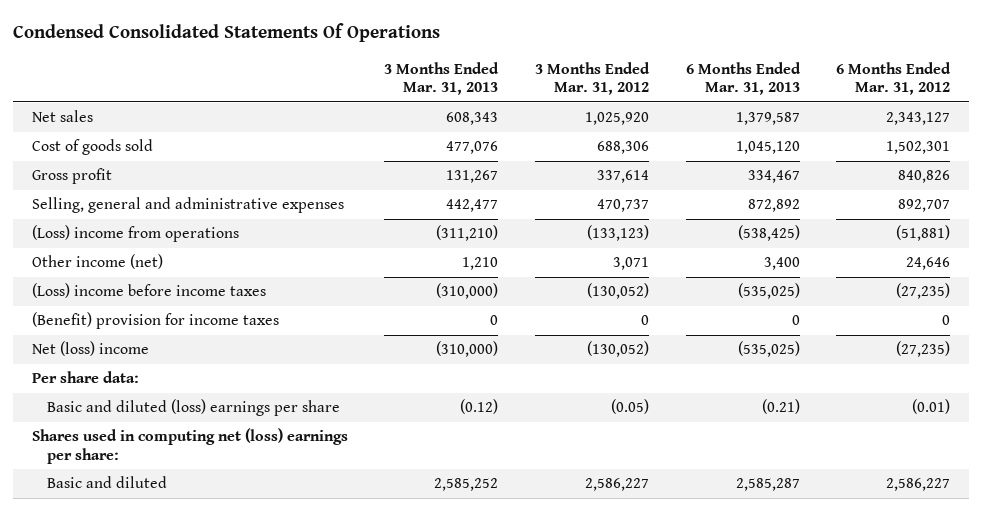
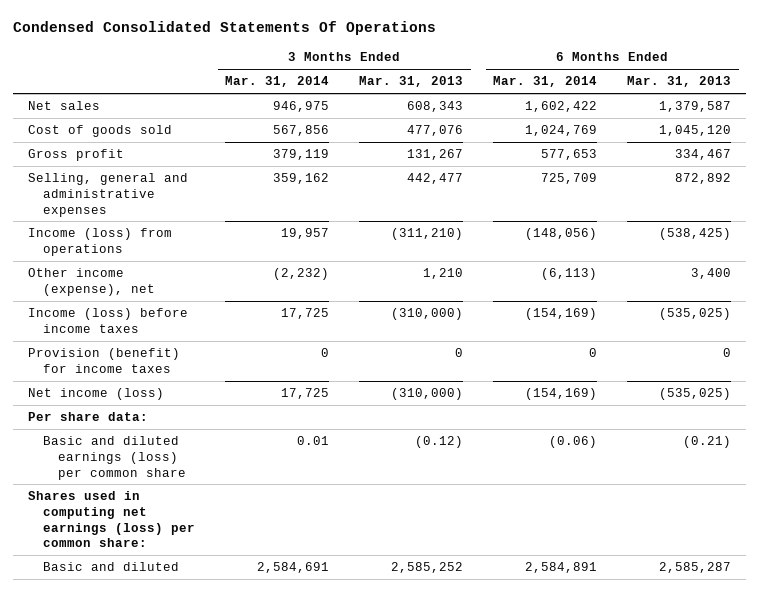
[535,61,651,96] 3 Months Ended Mar. 31, 2012 -> none
[836,61,952,96] 6 Months Ended Mar. 31, 2012 -> none
none -> [225,76,330,88] Mar. 31, 2014
none -> [493,76,598,88] Mar. 31, 2014
[31,225,239,243] (Loss) income from operations -> [27,228,172,256] Income (loss) from operations
[31,254,163,270] Other income (net) -> [27,268,156,296] Other income (expense), net
[31,283,266,299] (Loss) income before income taxes -> [27,308,188,333] Income (loss) before income taxes
[31,312,279,330] (Benefit) provision for income taxes -> [27,348,180,373] Provision (benefit) for income taxes
[31,341,149,357] Net (loss) income -> [27,388,164,401] Net income (loss)
[47,399,341,417] Basic and diluted (loss) earnings per share -> [43,436,187,480] Basic and diluted earnings (loss) per common share
[31,428,348,464] Shares used in computing net (loss) earnings per share: -> [27,491,196,548] Shares used in computing net earnings (loss) per common share:

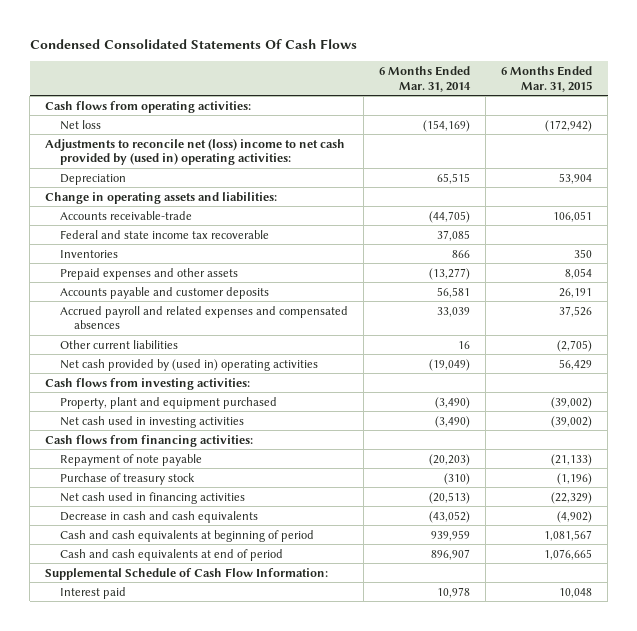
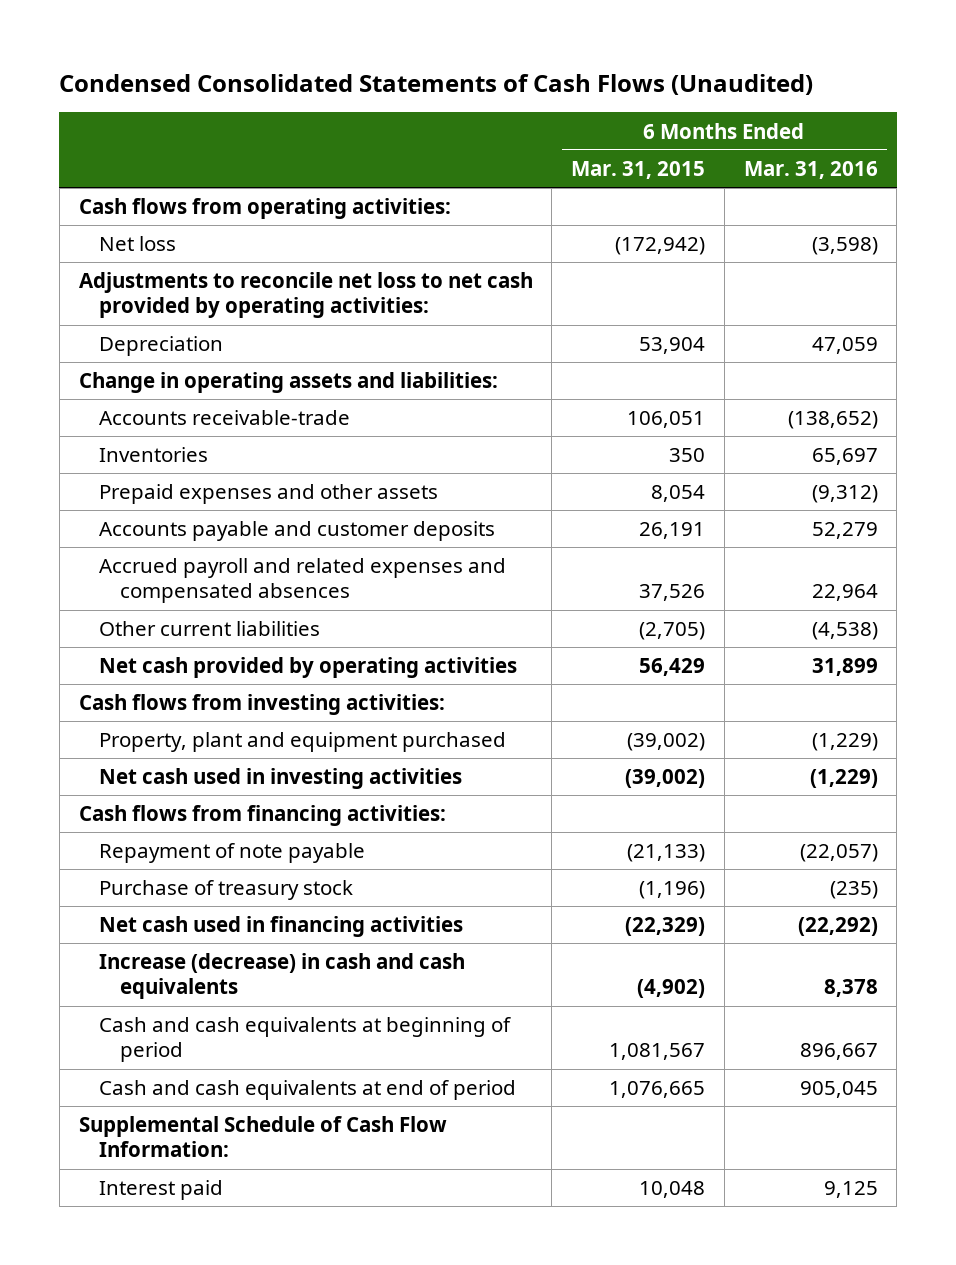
[29,38,357,49] Condensed Consolidated Statements Of Cash Flows -> [59,73,814,95] Condensed Consolidated Statements of Cash Flows (Unaudited)
[378,65,471,92] 6 Months Ended Mar. 31, 2014 -> none
none -> [743,160,878,179] Mar. 31, 2016
[45,138,346,166] Adjustments to reconcile net (loss) income to net cash provided by (used in) operating activities: -> [78,272,533,319] Adjustments to reconcile net loss to net cash provided by operating activities:
[59,229,269,239] Federal and state income tax recoverable -> none
[59,358,318,371] Net cash provided by (used in) operating activities -> [99,657,518,679] Net cash provided by operating activities
[59,510,258,523] Decrease in cash and cash equivalents -> [99,953,466,1000] Increase (decrease) in cash and cash equivalents

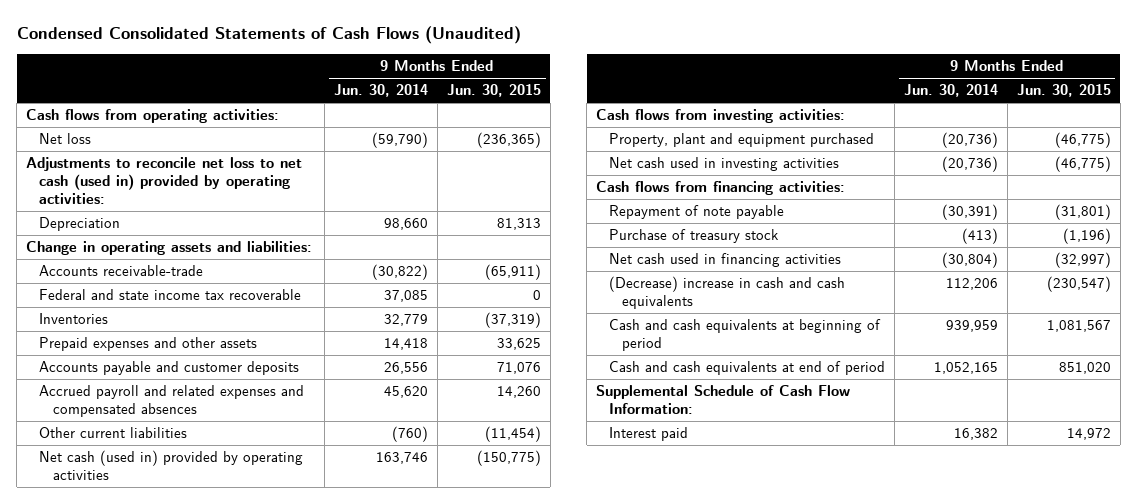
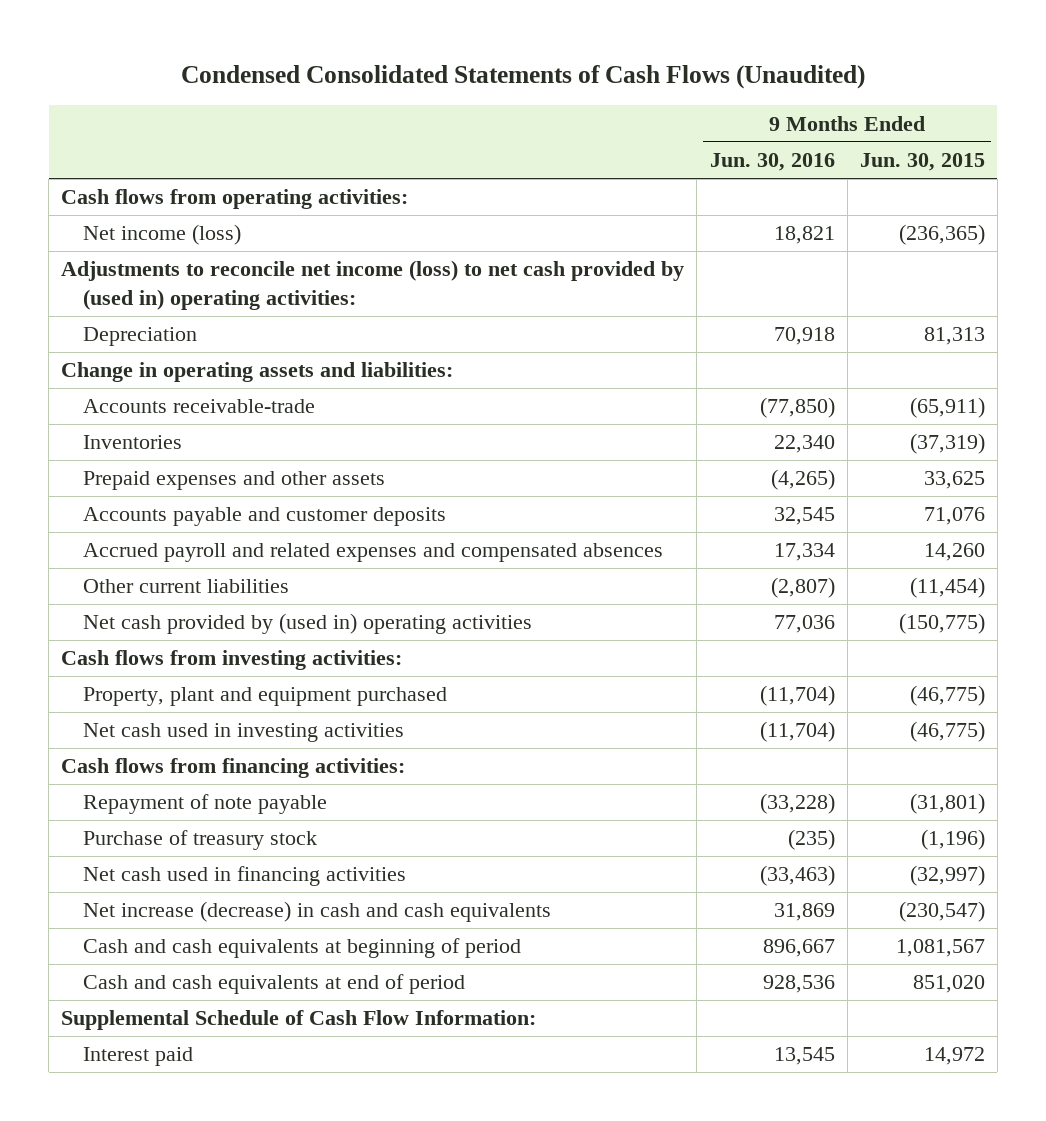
[334,84,429,98] Jun. 30, 2014 -> none
none -> [709,153,835,172] Jun. 30, 2016
[39,133,92,145] Net loss -> [83,224,242,246] Net income (loss)
[26,157,303,205] Adjustments to reconcile net loss to net cash (used in) provided by operating activities: -> [61,260,685,311] Adjustments to reconcile net income (loss) to net cash provided by (used in) operating activities:
[39,289,302,301] Federal and state income tax recoverable -> none
[39,450,304,481] Net cash (used in) provided by operating activities -> [83,613,533,635] Net cash provided by (used in) operating activities
[609,276,846,310] (Decrease) increase in cash and cash equivalents -> [83,901,552,923] Net increase (decrease) in cash and cash equivalents

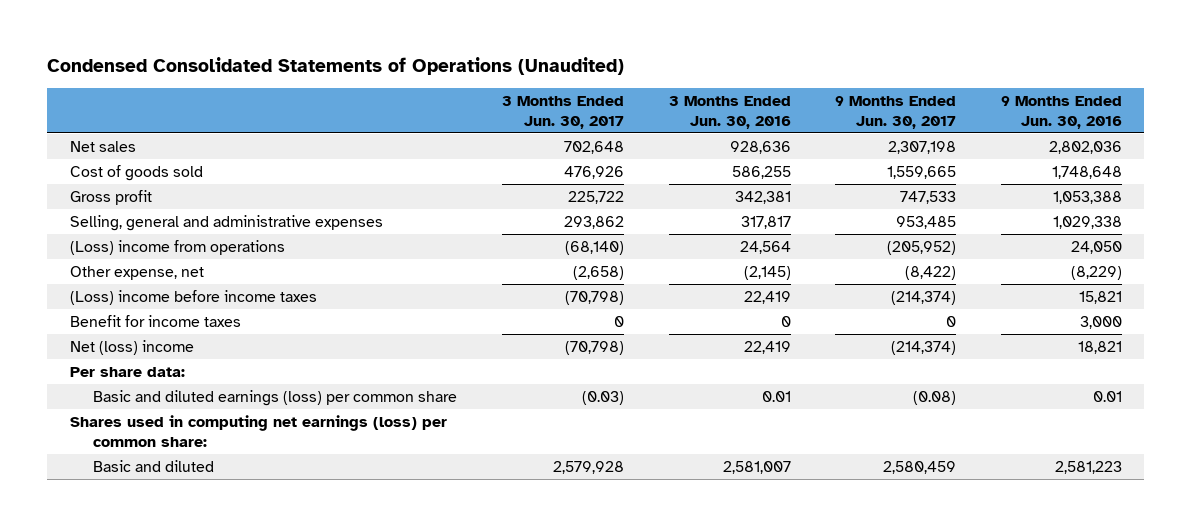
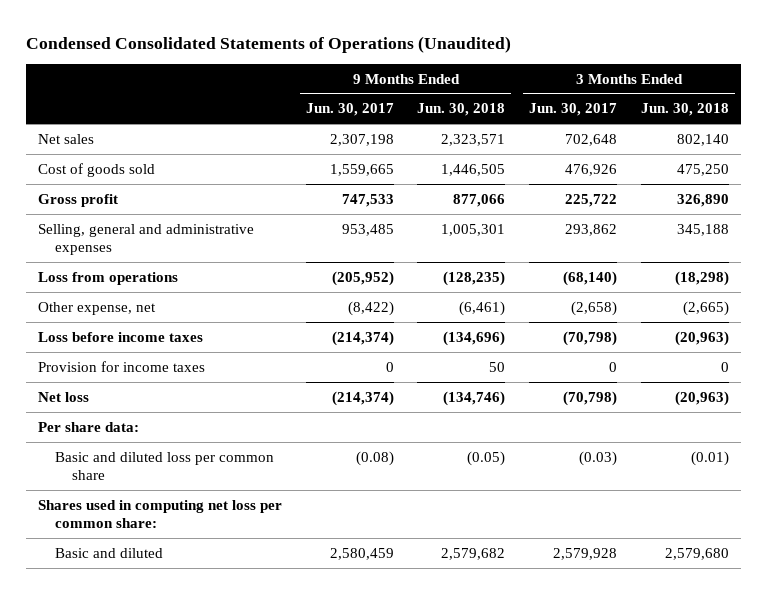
[668,96,791,129] 3 Months Ended Jun. 30, 2016 -> none
[1000,96,1122,129] 9 Months Ended Jun. 30, 2016 -> none
none -> [417,103,506,117] Jun. 30, 2018
none -> [641,103,730,117] Jun. 30, 2018
[69,240,285,256] (Loss) income from operations -> [37,271,178,285] Loss from operations
[69,290,317,306] (Loss) income before income taxes -> [37,331,203,342] Loss before income taxes
[69,315,241,328] Benefit for income taxes -> [37,360,205,372] Provision for income taxes
[69,340,194,356] Net (loss) income -> [37,391,89,402] Net loss
[93,390,458,407] Basic and diluted earnings (loss) per common share -> [55,451,275,480] Basic and diluted loss per common share
[69,415,447,447] Shares used in computing net earnings (loss) per common share: -> [37,499,282,528] Shares used in computing net loss per common share:

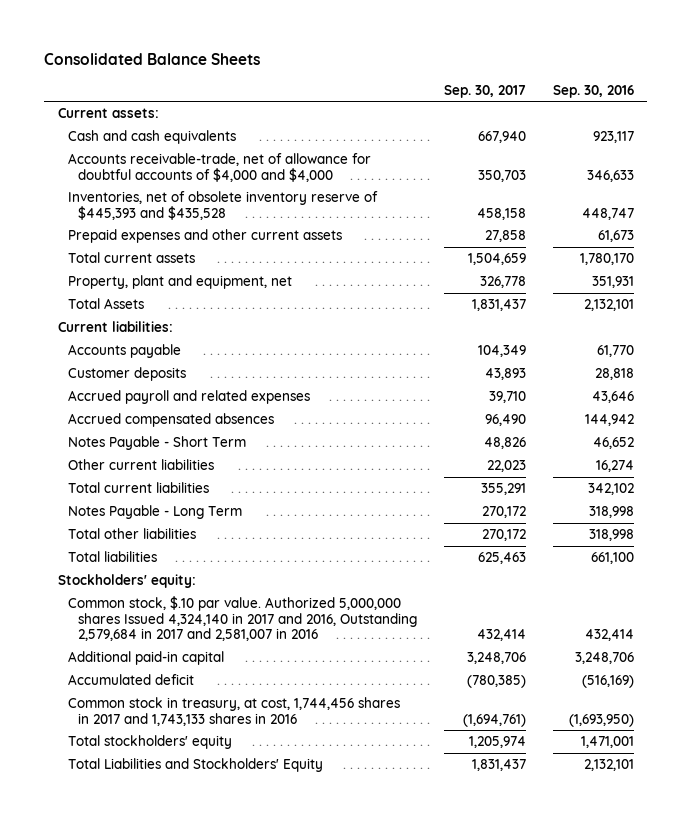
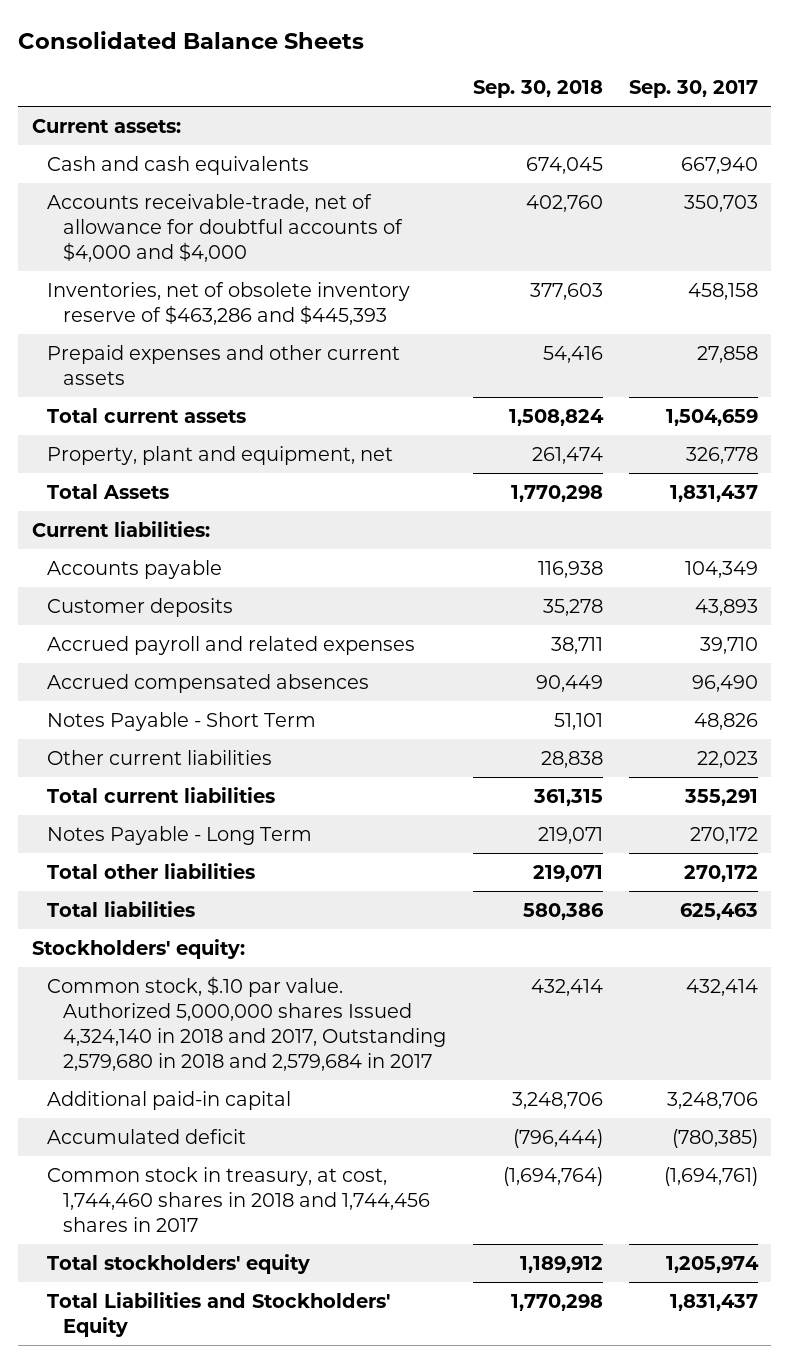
[552,84,634,98] Sep. 30, 2016 -> none
none -> [472,79,603,98] Sep. 30, 2018
[67,191,378,220] Inventories, net of obsolete inventory reserve of $445,393 and $435,528 -> [47,281,411,325] Inventories, net of obsolete inventory reserve of $463,286 and $445,393
[67,596,417,641] Common stock, $.10 par value. Authorized 5,000,000 shares Issued 4,324,140 in 2017 and 2016, Outstanding 2,579,684 in 2017 and 2,581,007 in 2016 -> [47,975,447,1072] Common stock, $.10 par value. Authorized 5,000,000 shares Issued 4,324,140 in 2018 and 2017, Outstanding 2,579,680 in 2018 and 2,579,684 in 2017
[67,697,400,726] Common stock in treasury, at cost, 1,744,456 shares in 2017 and 1,743,133 shares in 2016 -> [47,1166,431,1233] Common stock in treasury, at cost, 1,744,460 shares in 2018 and 1,744,456 shares in 2017

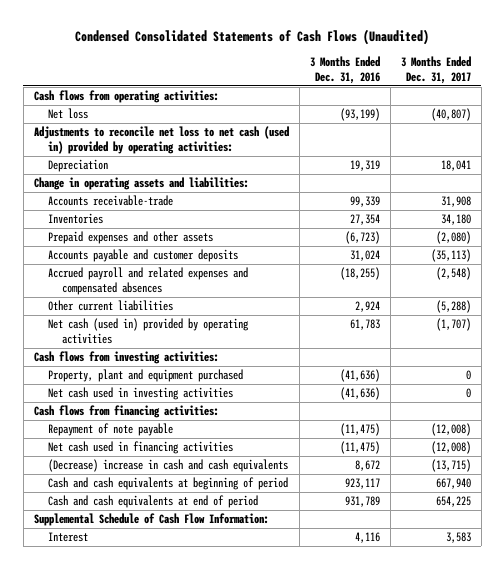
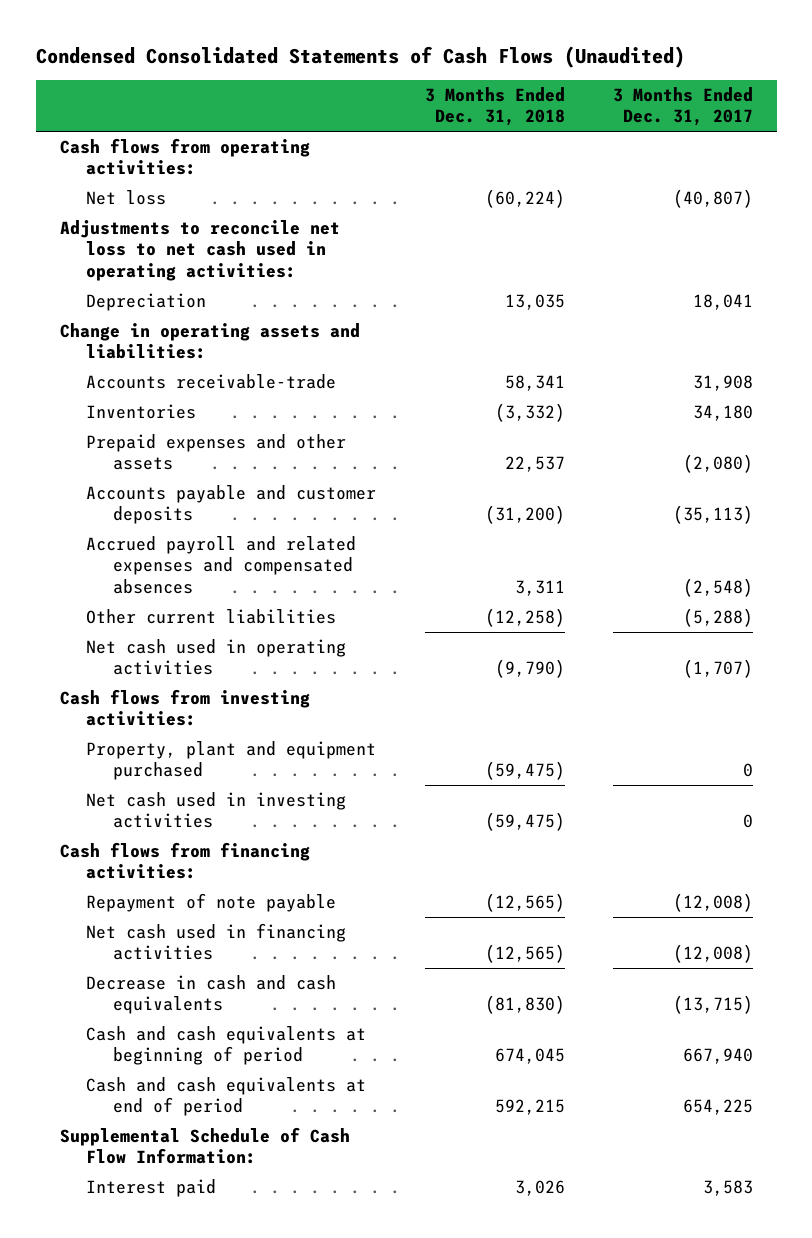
[309,56,380,85] 3 Months Ended Dec. 31, 2016 -> none
none -> [424,86,565,127] 3 Months Ended Dec. 31, 2018
[33,126,289,154] Adjustments to reconcile net loss to net cash (used in) provided by operating activities: -> [59,219,340,282] Adjustments to reconcile net loss to net cash used in operating activities:
[47,318,249,344] Net cash (used in) provided by operating activities -> [86,638,347,676] Net cash used in operating activities
[47,459,288,473] (Decrease) increase in cash and cash equivalents -> [86,974,337,1015] Decrease in cash and cash equivalents
[47,532,88,543] Interest -> [86,1178,217,1197] Interest paid

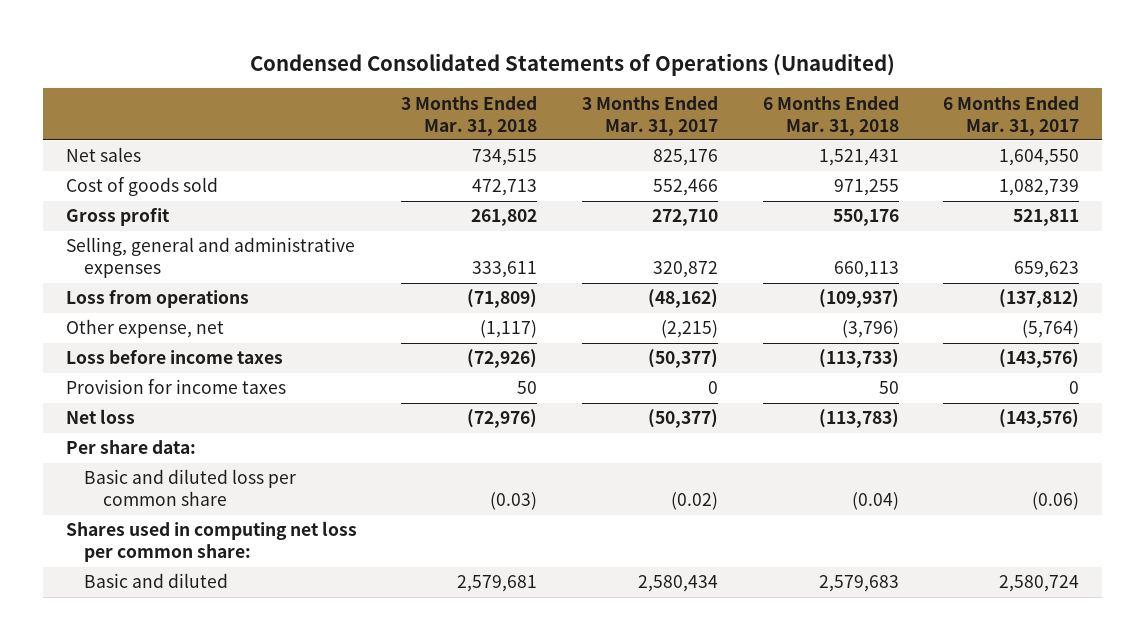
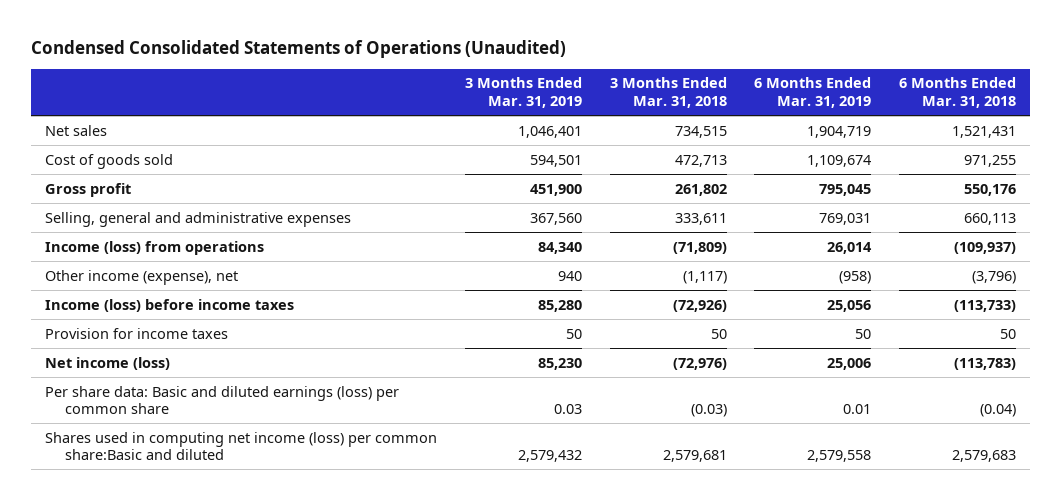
[582,95,719,136] 3 Months Ended Mar. 31, 2017 -> none
[943,95,1080,136] 6 Months Ended Mar. 31, 2017 -> none
none -> [464,77,582,109] 3 Months Ended Mar. 31, 2019
none -> [754,77,872,109] 6 Months Ended Mar. 31, 2019
[65,289,249,309] Loss from operations -> [45,240,265,255] Income (loss) from operations
[65,319,224,339] Other expense, net -> [45,269,239,285] Other income (expense), net
[65,349,283,365] Loss before income taxes -> [45,298,295,312] Income (loss) before income taxes
[65,440,196,455] Per share data: -> none
[65,521,357,563] Shares used in computing net loss per common share: -> none
[65,409,135,425] Net loss -> [45,356,171,370] Net income (loss)
[84,469,297,507] Basic and diluted loss per common share -> [45,385,400,415] Per share data: Basic and diluted earnings (loss) per common share
[84,573,229,589] Basic and diluted -> [45,431,438,461] Shares used in computing net income (loss) per common share:Basic and diluted

